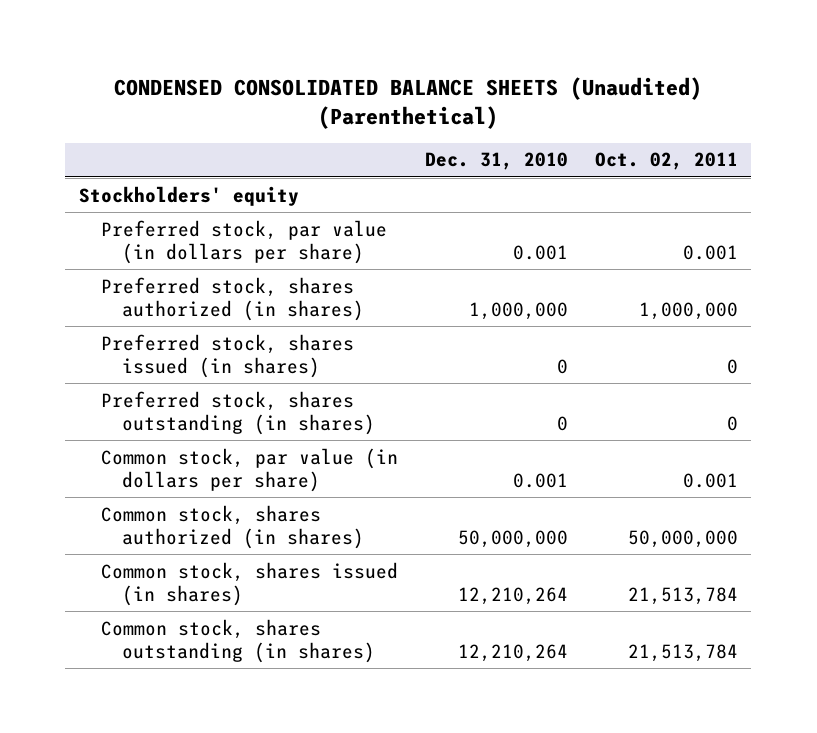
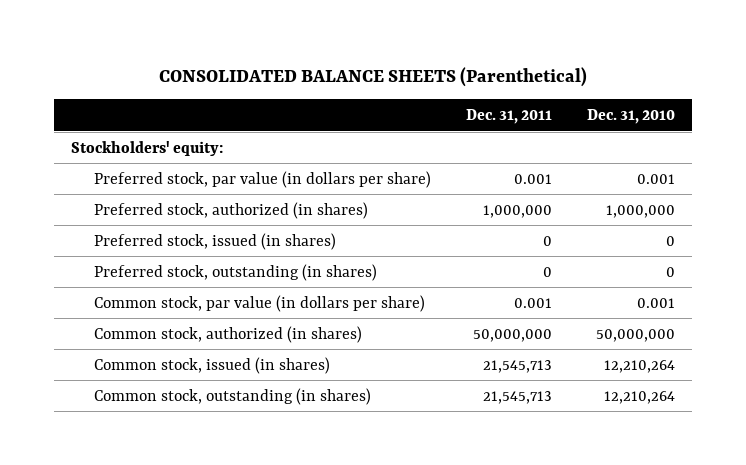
[114,76,703,129] CONDENSED CONSOLIDATED BALANCE SHEETS (Unaudited) (Parenthetical) -> [158,66,587,87] CONSOLIDATED BALANCE SHEETS (Parenthetical)
[594,152,738,171] Oct. 02, 2011 -> none
none -> [466,109,553,125] Dec. 31, 2011
[78,185,299,206] Stockholders' equity -> [71,140,224,156] Stockholders' equity:
[100,276,365,321] Preferred stock, shares authorized (in shares) -> [94,201,369,219] Preferred stock, authorized (in shares)
[100,333,354,378] Preferred stock, shares issued (in shares) -> [94,232,337,250] Preferred stock, issued (in shares)
[100,390,376,435] Preferred stock, shares outstanding (in shares) -> [94,263,378,281] Preferred stock, outstanding (in shares)
[100,504,365,549] Common stock, shares authorized (in shares) -> [94,325,363,343] Common stock, authorized (in shares)
[100,561,398,606] Common stock, shares issued (in shares) -> [94,356,331,374] Common stock, issued (in shares)
[100,618,376,663] Common stock, shares outstanding (in shares) -> [94,387,372,405] Common stock, outstanding (in shares)

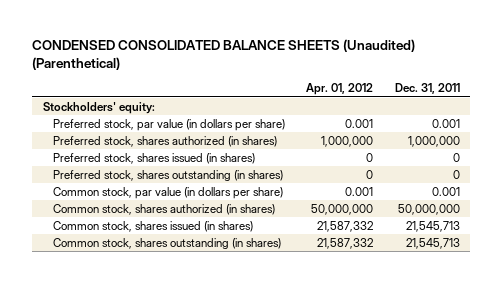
[158,66,587,87] CONSOLIDATED BALANCE SHEETS (Parenthetical) -> [31,38,415,70] CONDENSED CONSOLIDATED BALANCE SHEETS (Unaudited) (Parenthetical)
[586,109,675,125] Dec. 31, 2010 -> none
none -> [306,83,374,96] Apr. 01, 2012
[94,201,369,219] Preferred stock, authorized (in shares) -> [52,135,277,147] Preferred stock, shares authorized (in shares)
[94,232,337,250] Preferred stock, issued (in shares) -> [52,152,255,164] Preferred stock, shares issued (in shares)
[94,263,378,281] Preferred stock, outstanding (in shares) -> [52,169,283,181] Preferred stock, shares outstanding (in shares)
[94,325,363,343] Common stock, authorized (in shares) -> [52,203,275,215] Common stock, shares authorized (in shares)
[94,356,331,374] Common stock, issued (in shares) -> [52,220,253,232] Common stock, shares issued (in shares)
[94,387,372,405] Common stock, outstanding (in shares) -> [52,237,281,249] Common stock, shares outstanding (in shares)

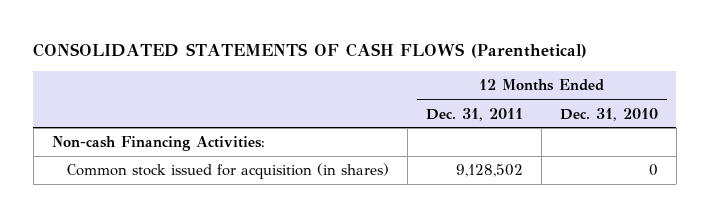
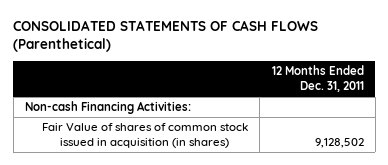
[559,107,658,121] Dec. 31, 2010 -> none
[67,163,390,180] Common stock issued for acquisition (in shares) -> [42,123,249,149] Fair Value of shares of common stock issued in acquisition (in shares)

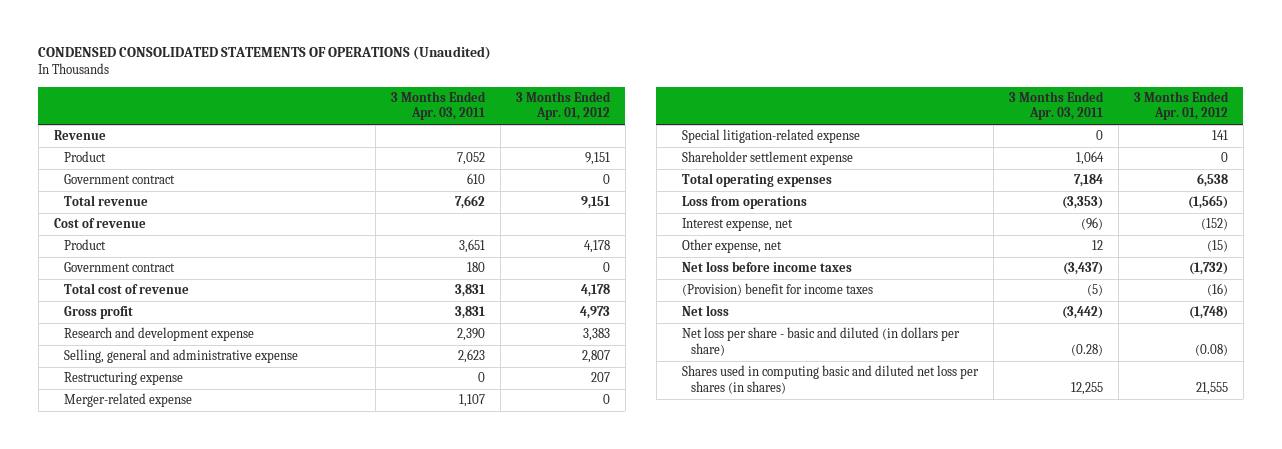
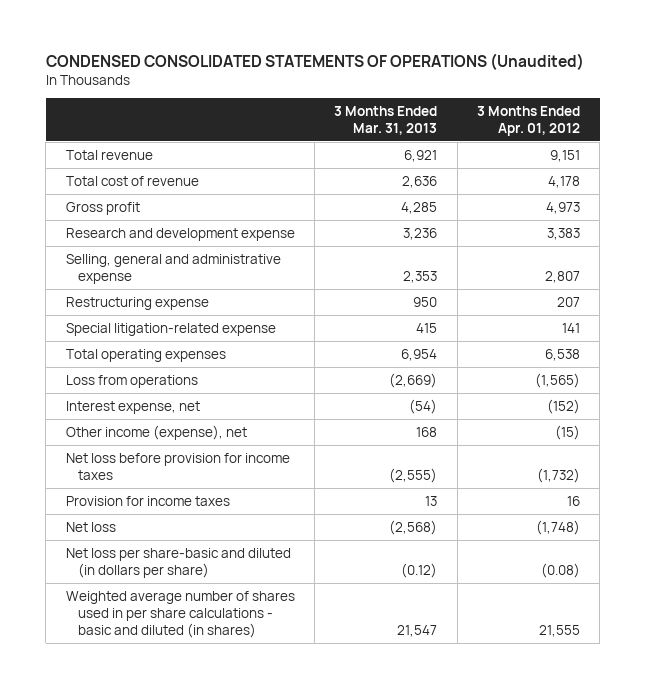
[390,90,486,121] 3 Months Ended Apr. 03, 2011 -> none
none -> [334,106,438,136] 3 Months Ended Mar. 31, 2013
[53,130,106,141] Revenue -> none
[63,151,106,163] Product -> none
[63,174,175,185] Government contract -> none
[53,218,146,229] Cost of revenue -> none
[63,239,106,251] Product -> none
[63,262,175,273] Government contract -> none
[63,393,192,408] Merger-related expense -> none
[681,151,853,166] Shareholder settlement expense -> none
[681,239,782,254] Other expense, net -> [65,424,247,440] Other income (expense), net
[681,261,852,273] Net loss before income taxes -> [65,452,290,480] Net loss before provision for income taxes
[681,283,873,297] (Provision) benefit for income taxes -> [65,495,230,506] Provision for income taxes
[1206,283,1228,297] (16) -> [567,495,581,506] 16
[681,327,960,356] Net loss per share - basic and diluted (in dollars per share) -> [65,547,291,578] Net loss per share-basic and diluted (in dollars per share)
[681,365,979,394] Shares used in computing basic and diluted net loss per shares (in shares) -> [65,590,295,638] Weighted average number of shares used in per share calculations - basic and diluted (in shares)

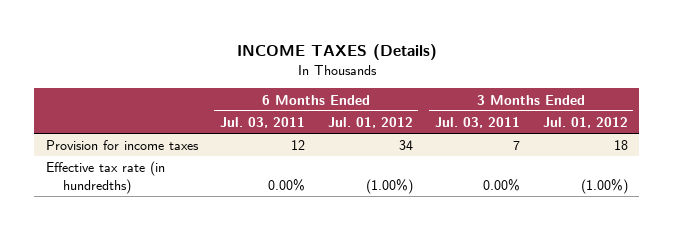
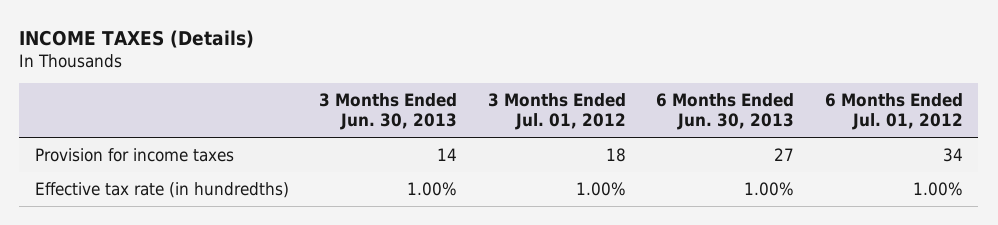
[220,116,306,128] Jul. 03, 2011 -> none
[435,116,521,128] Jul. 03, 2011 -> none
none -> [319,92,458,131] 3 Months Ended Jun. 30, 2013
none -> [656,92,795,131] 6 Months Ended Jun. 30, 2013
[365,178,413,194] (1.00%) -> [913,181,964,196] 1.00%
[580,178,628,194] (1.00%) -> [575,181,626,196] 1.00%

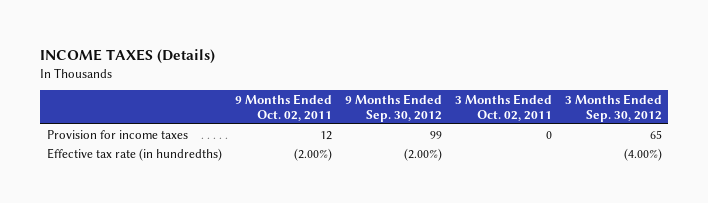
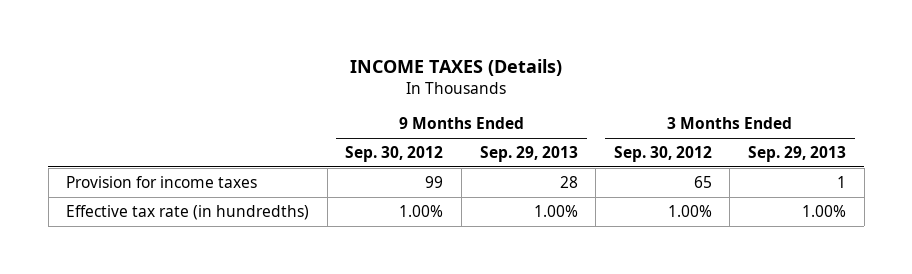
[234,93,332,121] 9 Months Ended Oct. 02, 2011 -> none
[454,93,552,121] 3 Months Ended Oct. 02, 2011 -> none
none -> [479,146,578,163] Sep. 29, 2013
none -> [747,146,846,163] Sep. 29, 2013
[403,147,442,161] (2.00%) -> [399,204,444,217] 1.00%
[623,147,662,161] (4.00%) -> [667,204,712,217] 1.00%

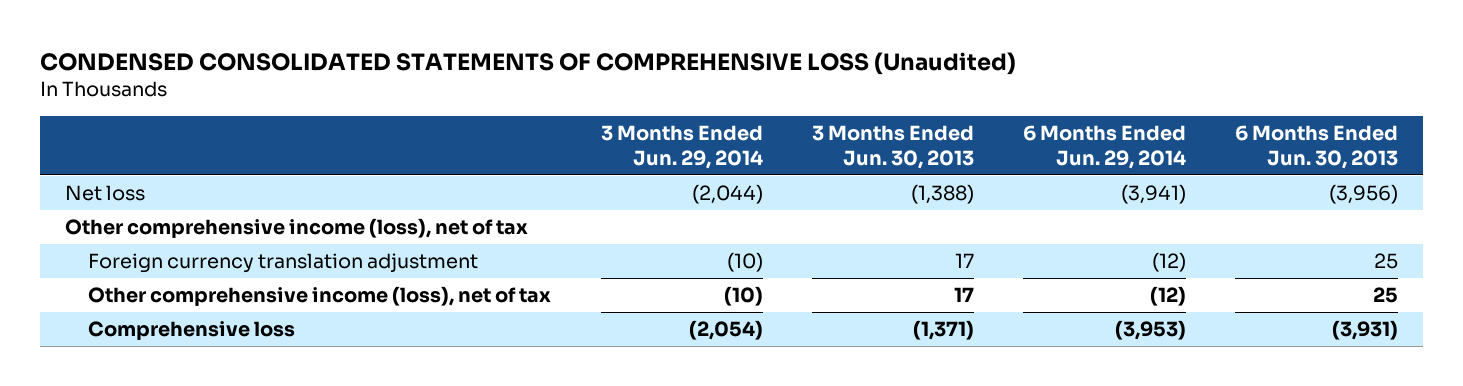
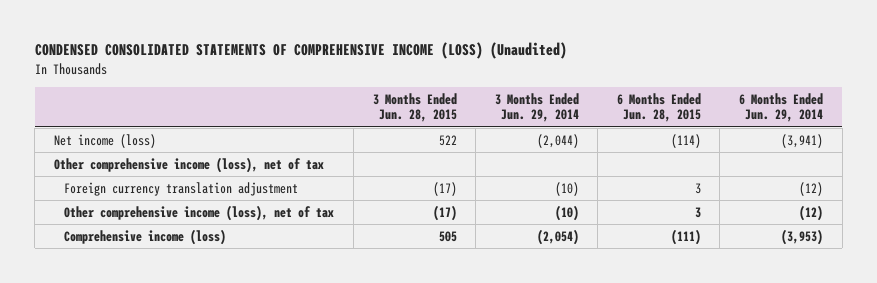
[40,52,1017,76] CONDENSED CONSOLIDATED STATEMENTS OF COMPREHENSIVE LOSS (Unaudited) -> [34,42,567,60] CONDENSED CONSOLIDATED STATEMENTS OF COMPREHENSIVE INCOME (LOSS) (Unaudited)
[811,124,974,169] 3 Months Ended Jun. 30, 2013 -> none
[1235,124,1399,169] 6 Months Ended Jun. 30, 2013 -> none
none -> [372,92,457,123] 3 Months Ended Jun. 28, 2015
none -> [616,92,701,123] 6 Months Ended Jun. 28, 2015
[64,185,145,202] Net loss -> [53,133,156,148] Net income (loss)
[88,321,296,341] Comprehensive loss -> [64,228,227,245] Comprehensive income (loss)

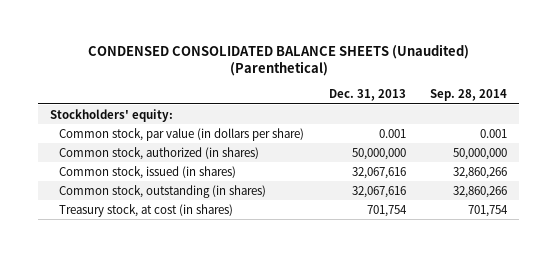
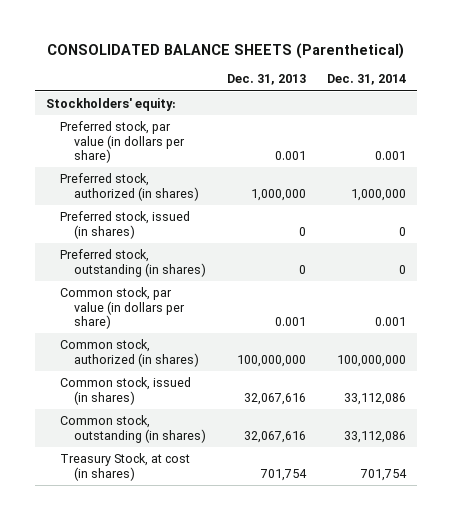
[87,43,469,77] CONDENSED CONSOLIDATED BALANCE SHEETS (Unaudited) (Parenthetical) -> [47,42,405,59] CONSOLIDATED BALANCE SHEETS (Parenthetical)
[430,89,508,102] Sep. 28, 2014 -> none
none -> [327,74,407,86] Dec. 31, 2014
none -> [59,121,185,163] Preferred stock, par value (in dollars per share)
none -> [59,173,199,201] Preferred stock, authorized (in shares)
none -> [59,211,190,239] Preferred stock, issued (in shares)
none -> [59,249,206,277] Preferred stock, outstanding (in shares)
[351,147,406,160] 50,000,000 -> [237,354,307,367] 100,000,000
[59,203,234,217] Treasury stock, at cost (in shares) -> [59,453,190,481] Treasury Stock, at cost (in shares)

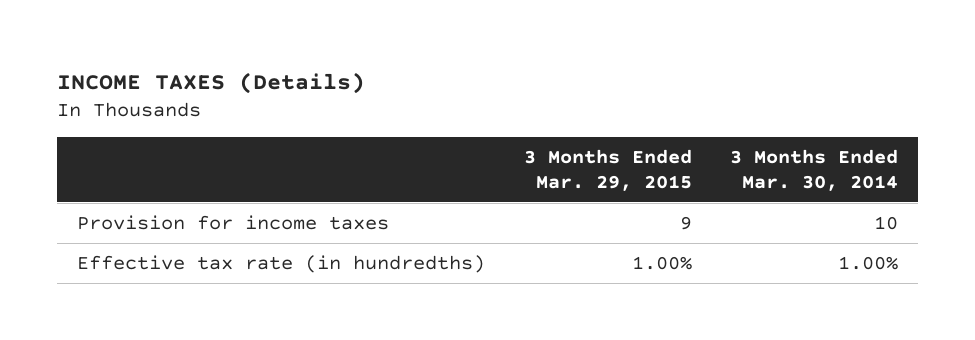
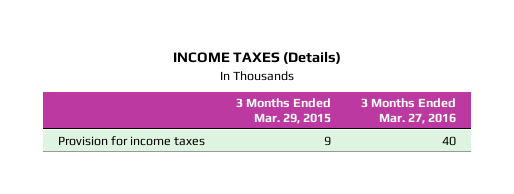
[730,148,899,191] 3 Months Ended Mar. 30, 2014 -> none
none -> [361,97,457,125] 3 Months Ended Mar. 27, 2016
[76,254,485,273] Effective tax rate (in hundredths) -> none

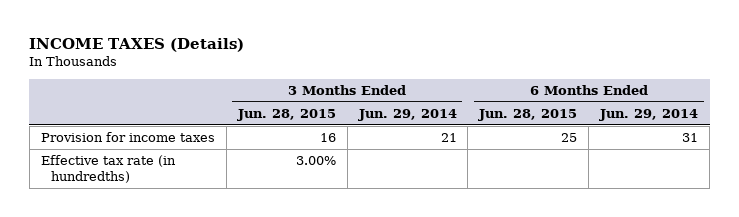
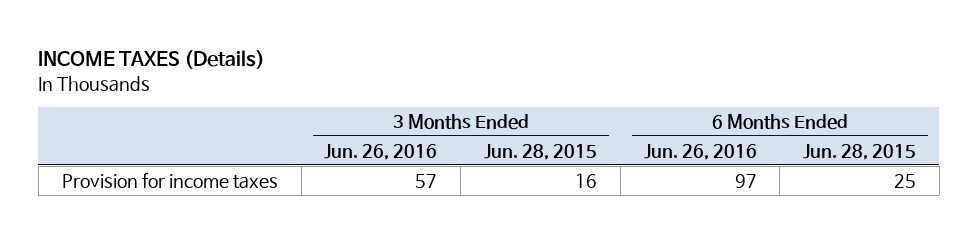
[357,108,457,121] Jun. 29, 2014 -> none
[599,108,699,121] Jun. 29, 2014 -> none
none -> [324,143,438,160] Jun. 26, 2016
none -> [643,143,757,160] Jun. 26, 2016
[40,155,176,183] Effective tax rate (in hundredths) -> none

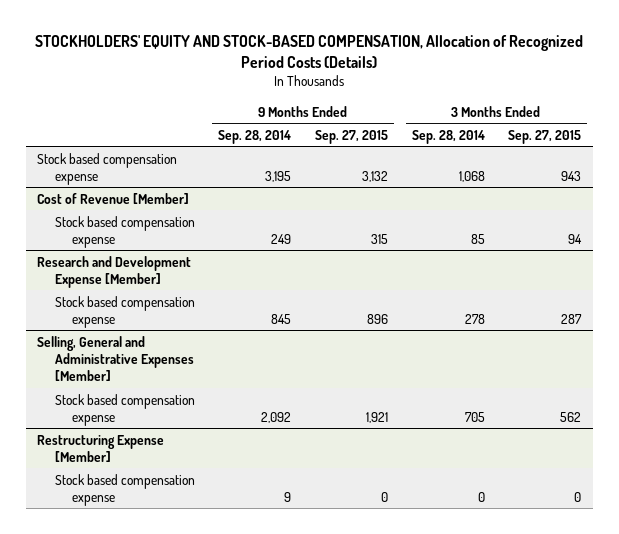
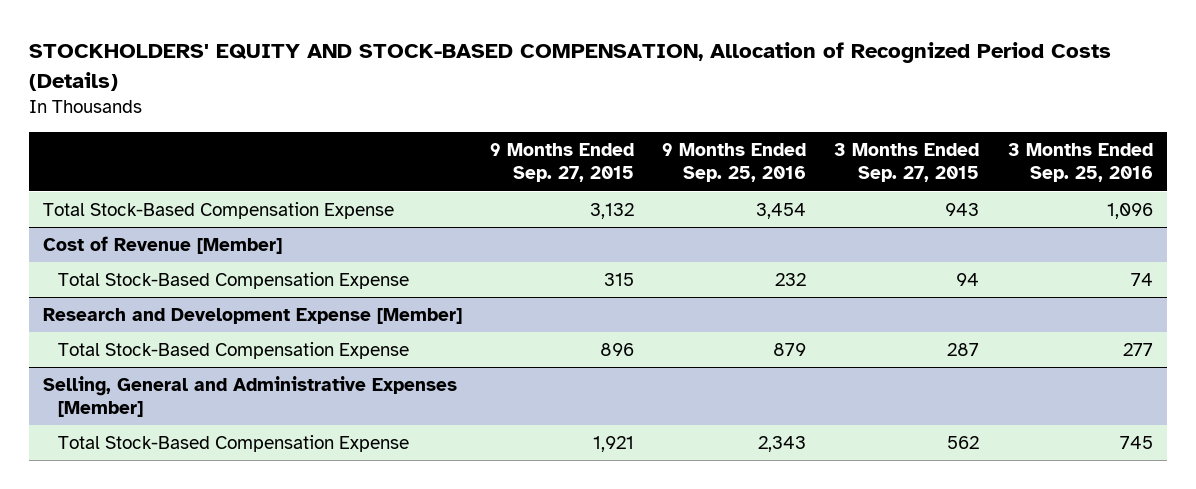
[218,129,292,144] Sep. 28, 2014 -> none
[411,129,485,144] Sep. 28, 2014 -> none
none -> [662,143,807,183] 9 Months Ended Sep. 25, 2016
none -> [1007,143,1153,183] 3 Months Ended Sep. 25, 2016
[37,152,178,185] Stock based compensation expense -> [43,201,395,219] Total Stock-Based Compensation Expense
[54,215,195,248] Stock based compensation expense -> [58,271,410,289] Total Stock-Based Compensation Expense
[54,295,195,328] Stock based compensation expense -> [58,341,410,359] Total Stock-Based Compensation Expense
[37,434,165,462] Restructuring Expense [Member] -> none
[54,473,195,506] Stock based compensation expense -> none
[54,393,195,426] Stock based compensation expense -> [58,434,410,452] Total Stock-Based Compensation Expense

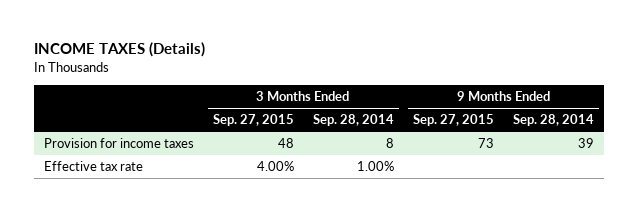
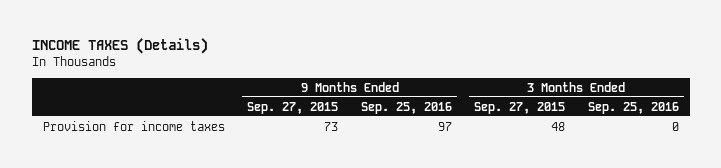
[313,114,395,127] Sep. 28, 2014 -> none
[513,114,595,127] Sep. 28, 2014 -> none
none -> [360,101,452,114] Sep. 25, 2016
none -> [587,101,679,114] Sep. 25, 2016
[43,161,143,172] Effective tax rate -> none

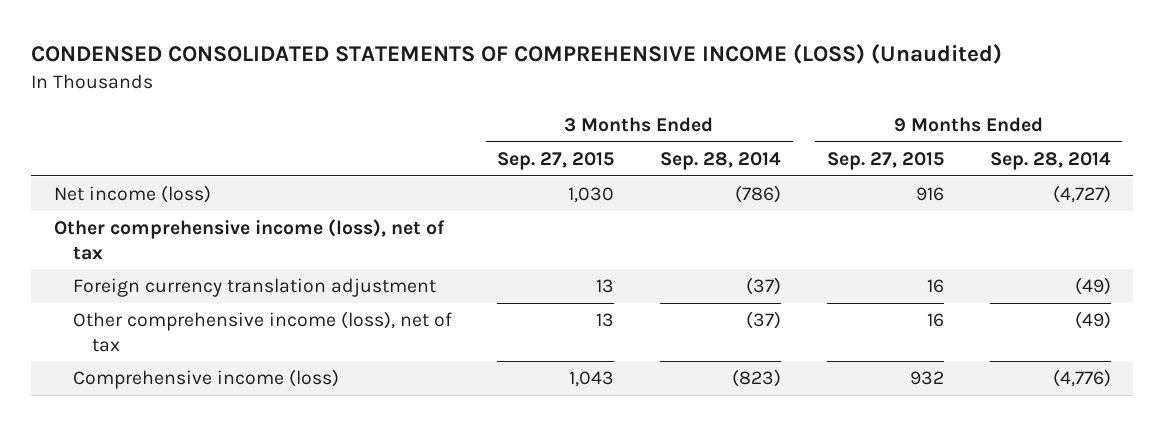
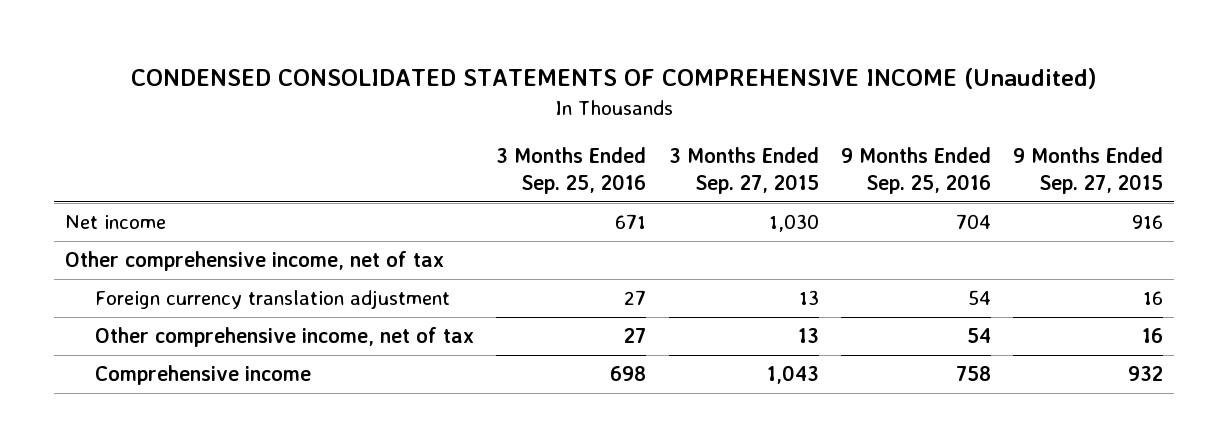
[30,44,1002,65] CONDENSED CONSOLIDATED STATEMENTS OF COMPREHENSIVE INCOME (LOSS) (Unaudited) -> [130,68,1097,90] CONDENSED CONSOLIDATED STATEMENTS OF COMPREHENSIVE INCOME (Unaudited)
[660,151,782,170] Sep. 28, 2014 -> none
[989,151,1111,170] Sep. 28, 2014 -> none
none -> [496,146,647,195] 3 Months Ended Sep. 25, 2016
none -> [840,146,991,195] 9 Months Ended Sep. 25, 2016
[53,185,211,204] Net income (loss) -> [64,215,166,230] Net income
[53,219,445,260] Other comprehensive income (loss), net of tax -> [64,251,444,272] Other comprehensive income, net of tax
[72,311,452,352] Other comprehensive income (loss), net of tax -> [95,327,475,348] Other comprehensive income, net of tax
[72,369,339,390] Comprehensive income (loss) -> [95,365,312,386] Comprehensive income

